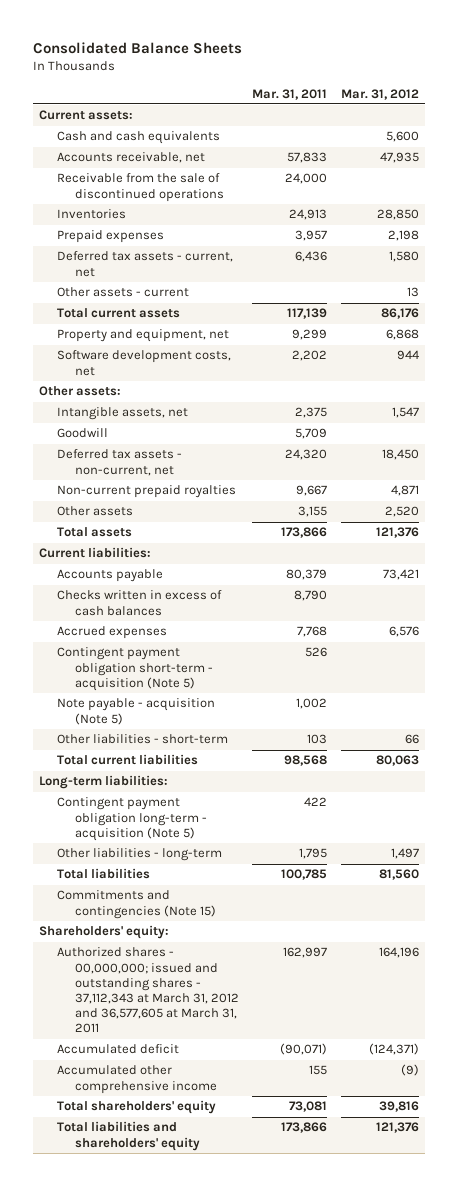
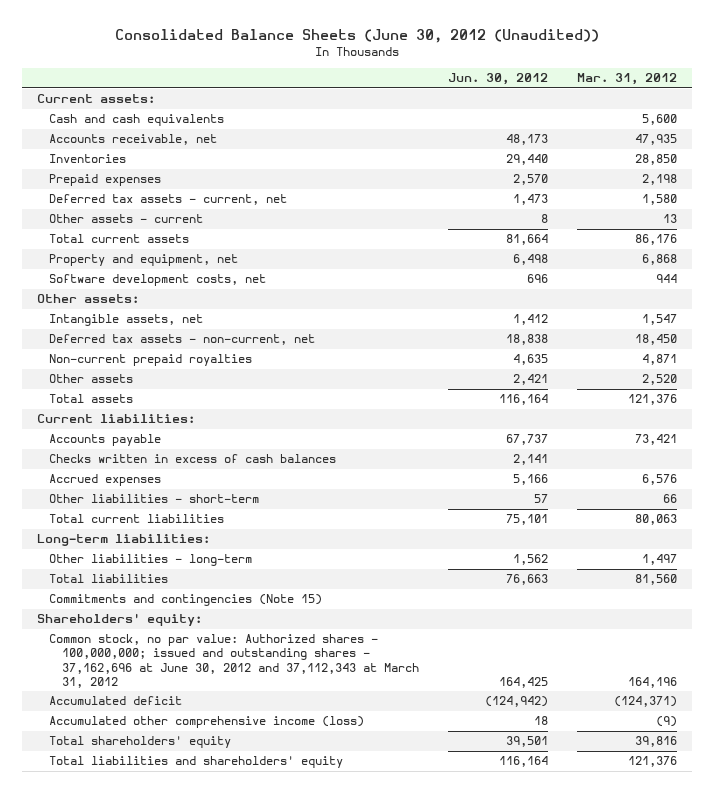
[32,41,242,54] Consolidated Balance Sheets -> [114,29,599,44] Consolidated Balance Sheets (June 30, 2012 (Unaudited))
[252,88,328,100] Mar. 31, 2011 -> none
none -> [448,73,549,86] Jun. 30, 2012
[57,173,224,202] Receivable from the sale of discontinued operations -> none
[57,428,109,439] Goodwill -> none
[57,647,213,691] Contingent payment obligation short-term - acquisition (Note 5) -> none
[57,698,216,725] Note payable - acquisition (Note 5) -> none
[57,797,207,841] Contingent payment obligation long-term - acquisition (Note 5) -> none
[57,947,239,1034] Authorized shares - 00,000,000; issued and outstanding shares - 37,112,343 at March 31, 2012 and 36,577,605 at March 31, 2011 -> [49,634,419,688] Common stock, no par value: Authorized shares - 100,000,000; issued and outstanding shares - 37,162,696 at June 30, 2012 and 37,112,343 at March 31, 2012
[57,1065,217,1094] Accumulated other comprehensive income -> [49,716,365,729] Accumulated other comprehensive income (loss)

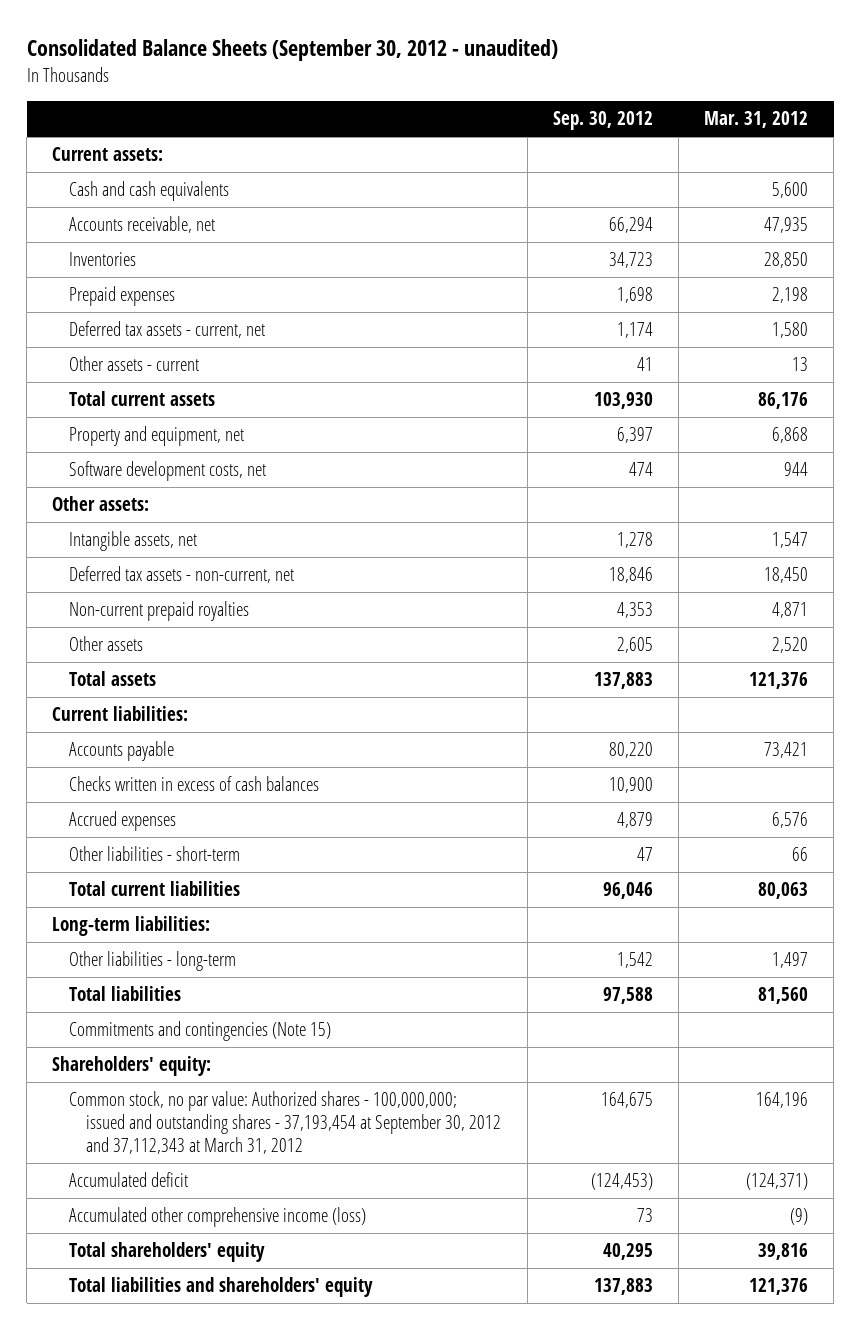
[114,29,599,44] Consolidated Balance Sheets (June 30, 2012 (Unaudited)) -> [26,39,558,62] Consolidated Balance Sheets (September 30, 2012 - unaudited)
[448,73,549,86] Jun. 30, 2012 -> none
none -> [552,111,653,131] Sep. 30, 2012
[49,634,419,688] Common stock, no par value: Authorized shares - 100,000,000; issued and outstanding shares - 37,162,696 at June 30, 2012 and 37,112,343 at March 31, 2012 -> [69,1091,502,1154] Common stock, no par value: Authorized shares - 100,000,000; issued and outstanding shares - 37,193,454 at September 30, 2012 and 37,112,343 at March 31, 2012

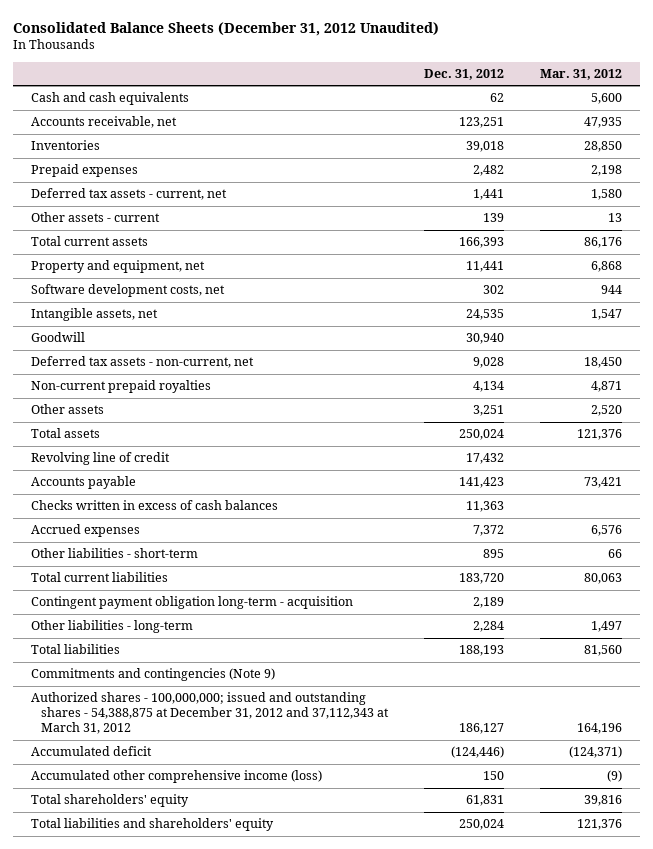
[26,39,558,62] Consolidated Balance Sheets (September 30, 2012 - unaudited) -> [13,21,440,36] Consolidated Balance Sheets (December 31, 2012 Unaudited)
[552,111,653,131] Sep. 30, 2012 -> none
none -> [424,68,505,80] Dec. 31, 2012
[52,147,164,162] Current assets: -> none
[52,496,150,512] Other assets: -> none
none -> [31,332,86,343] Goodwill
[52,706,189,722] Current liabilities: -> none
none -> [31,452,171,466] Revolving line of credit
[52,916,211,937] Long-term liabilities: -> none
none -> [31,596,354,610] Contingent payment obligation long-term - acquisition
[52,1056,212,1077] Shareholders' equity: -> none
[69,1021,332,1042] Commitments and contingencies (Note 15) -> [31,668,276,682] Commitments and contingencies (Note 9)
[69,1091,502,1154] Common stock, no par value: Authorized shares - 100,000,000; issued and outstanding shares - 37,193,454 at September 30, 2012 and 37,112,343 at March 31, 2012 -> [31,692,390,735] Authorized shares - 100,000,000; issued and outstanding shares - 54,388,875 at December 31, 2012 and 37,112,343 at March 31, 2012

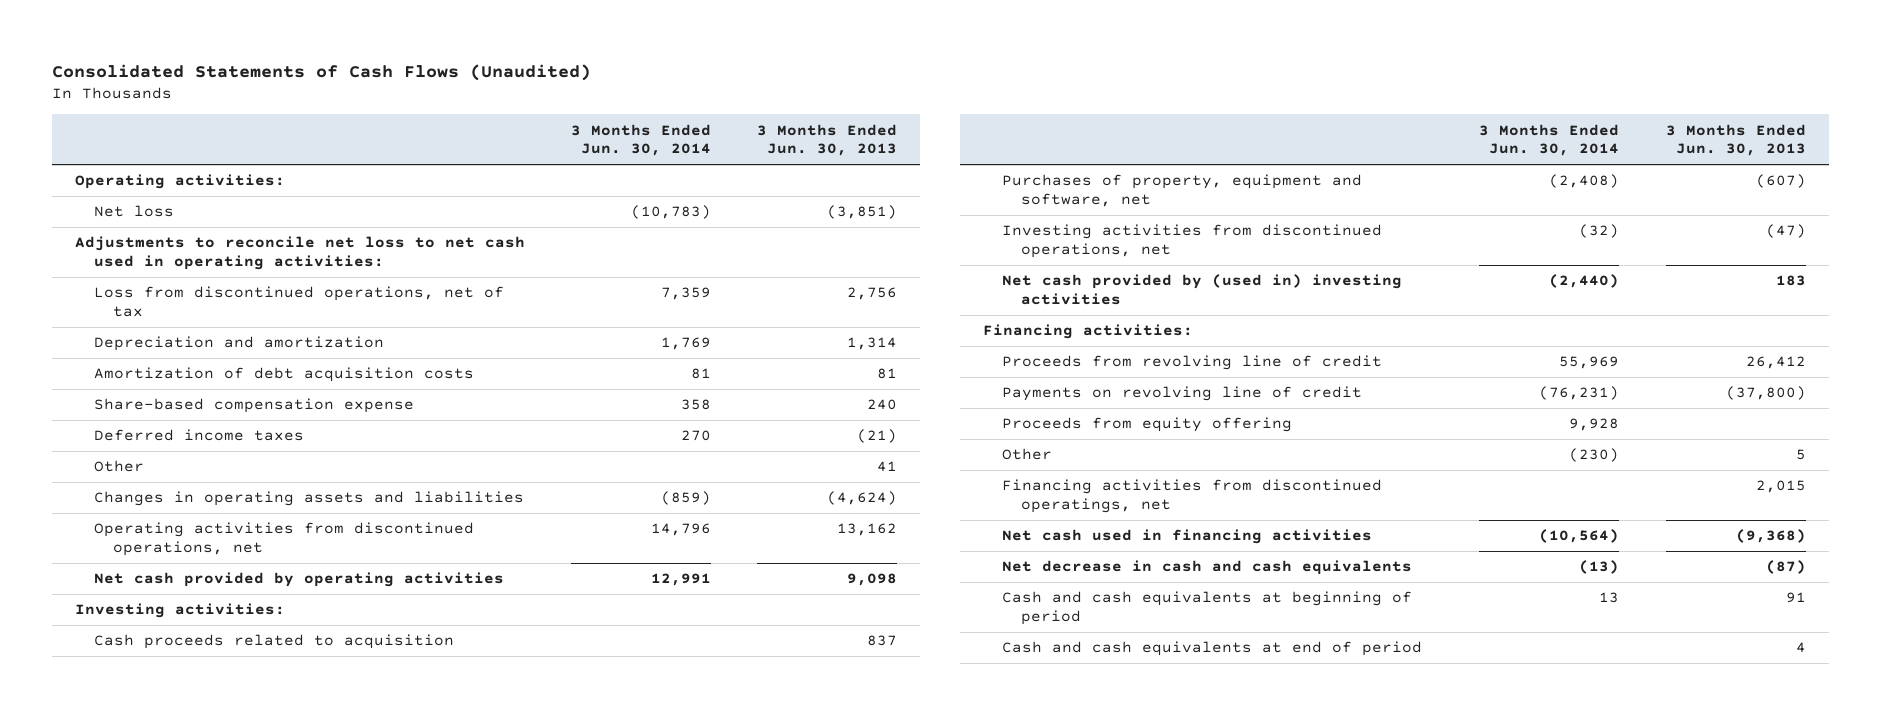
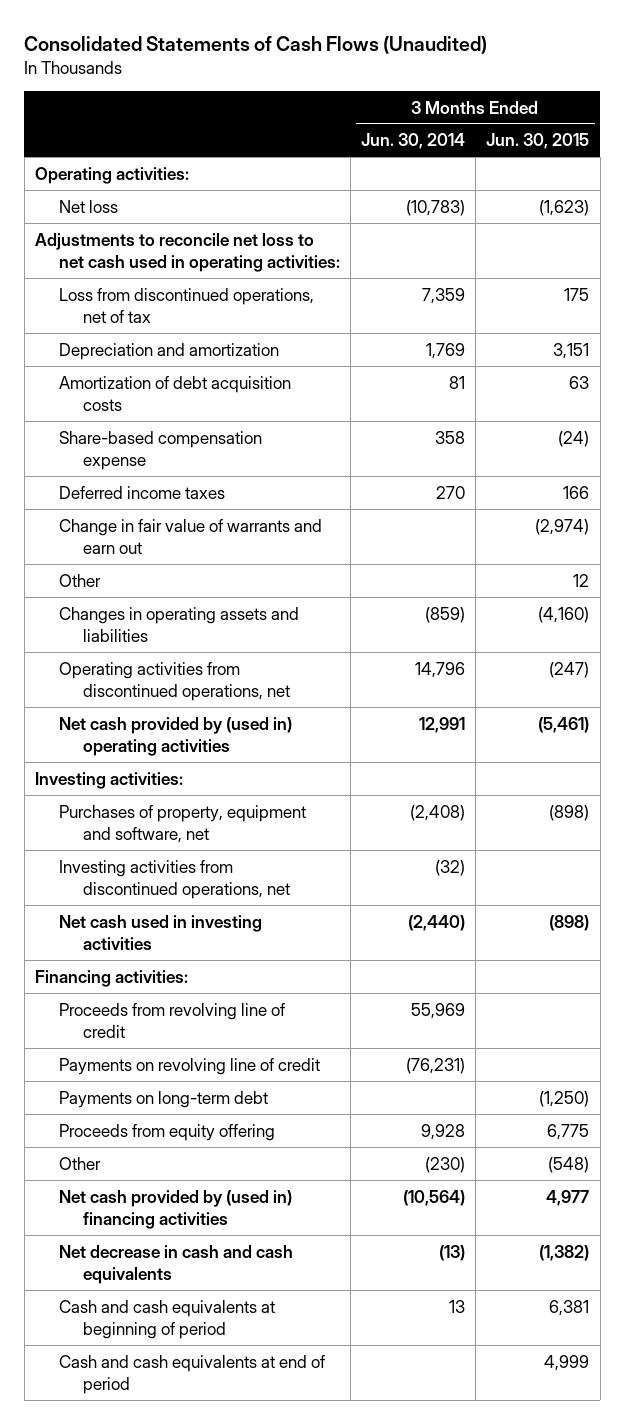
[757,123,898,157] 3 Months Ended Jun. 30, 2013 -> none
none -> [486,133,590,150] Jun. 30, 2015
none -> [58,518,322,554] Change in fair value of warrants and earn out
[93,572,504,588] Net cash provided by operating activities -> [58,716,292,756] Net cash provided by (used in) operating activities
[93,634,454,650] Cash proceeds related to acquisition -> none
[1002,274,1403,306] Net cash provided by (used in) investing activities -> [58,914,262,950] Net cash used in investing activities
none -> [58,1090,268,1108] Payments on long-term debt
[1002,479,1383,514] Financing activities from discontinued operatings, net -> none
[1002,529,1373,545] Net cash used in financing activities -> [58,1189,292,1229] Net cash provided by (used in) financing activities

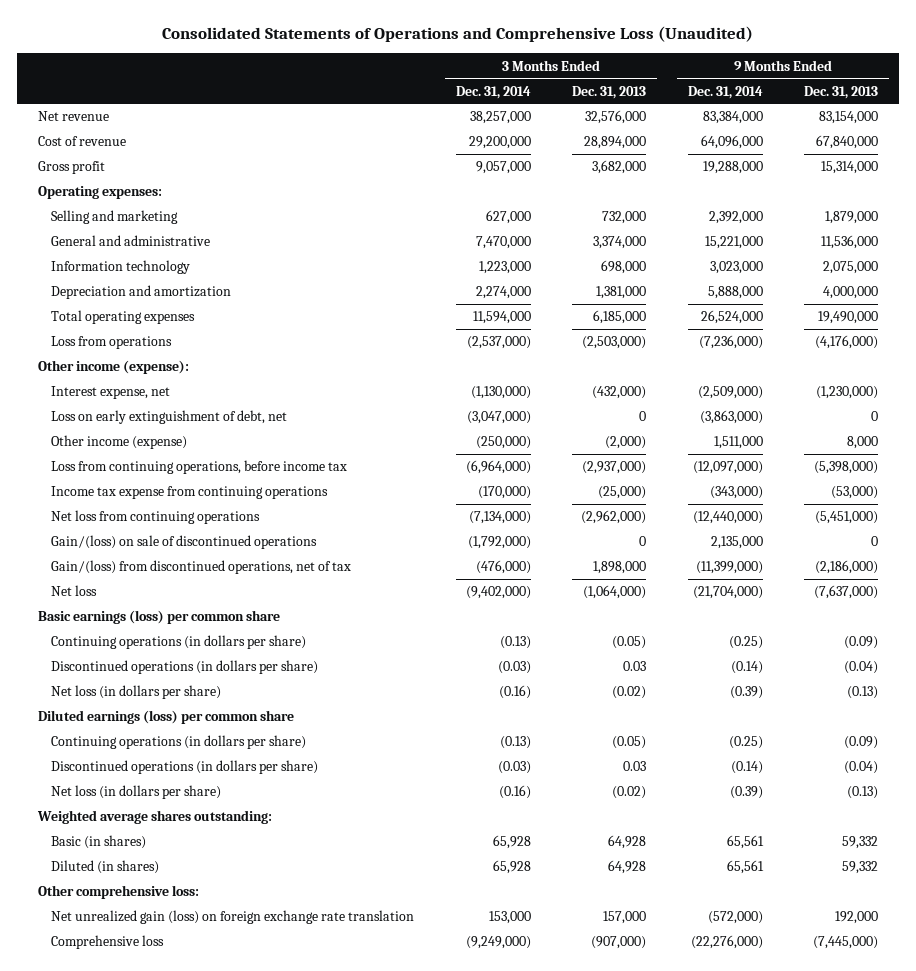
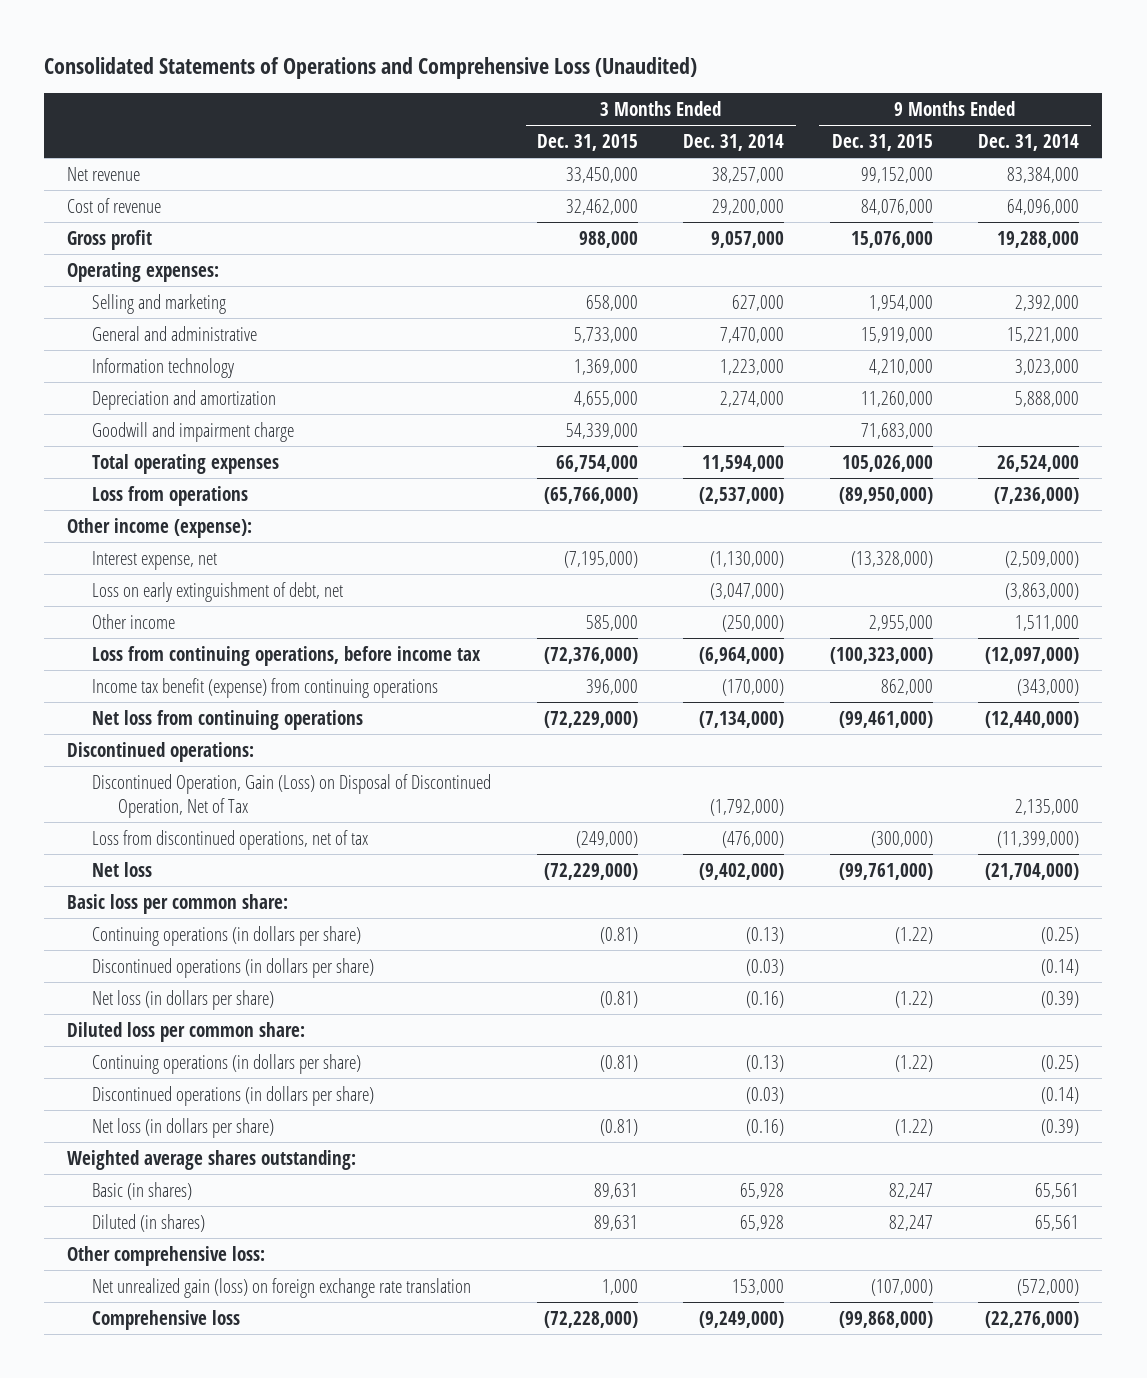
[572,85,647,99] Dec. 31, 2013 -> none
[804,85,879,99] Dec. 31, 2013 -> none
none -> [536,133,638,151] Dec. 31, 2015
none -> [831,133,933,151] Dec. 31, 2015
none -> [92,421,295,442] Goodwill and impairment charge
[51,435,188,450] Other income (expense) -> [92,613,176,629] Other income
[51,486,329,500] Income tax expense from continuing operations -> [92,677,439,698] Income tax benefit (expense) from continuing operations
none -> [67,741,255,762] Discontinued operations:
[51,535,318,550] Gain/(loss) on sale of discontinued operations -> [92,773,492,818] Discontinued Operation, Gain (Loss) on Disposal of Discontinued Operation, Net of Tax
[51,560,352,575] Gain/(loss) from discontinued operations, net of tax -> [92,829,369,850] Loss from discontinued operations, net of tax
[37,610,280,625] Basic earnings (loss) per common share -> [67,893,289,914] Basic loss per common share:
[37,710,294,725] Diluted earnings (loss) per common share -> [67,1021,306,1042] Diluted loss per common share:

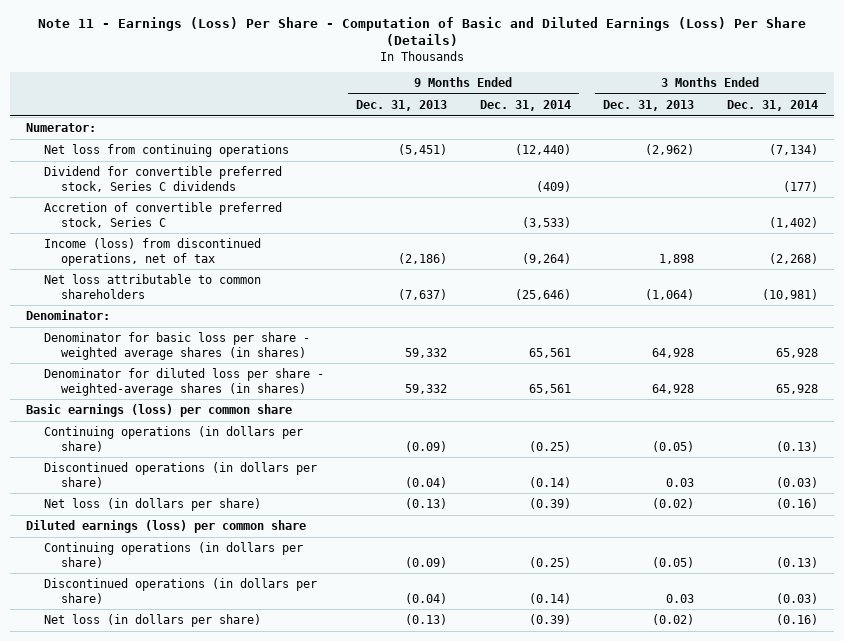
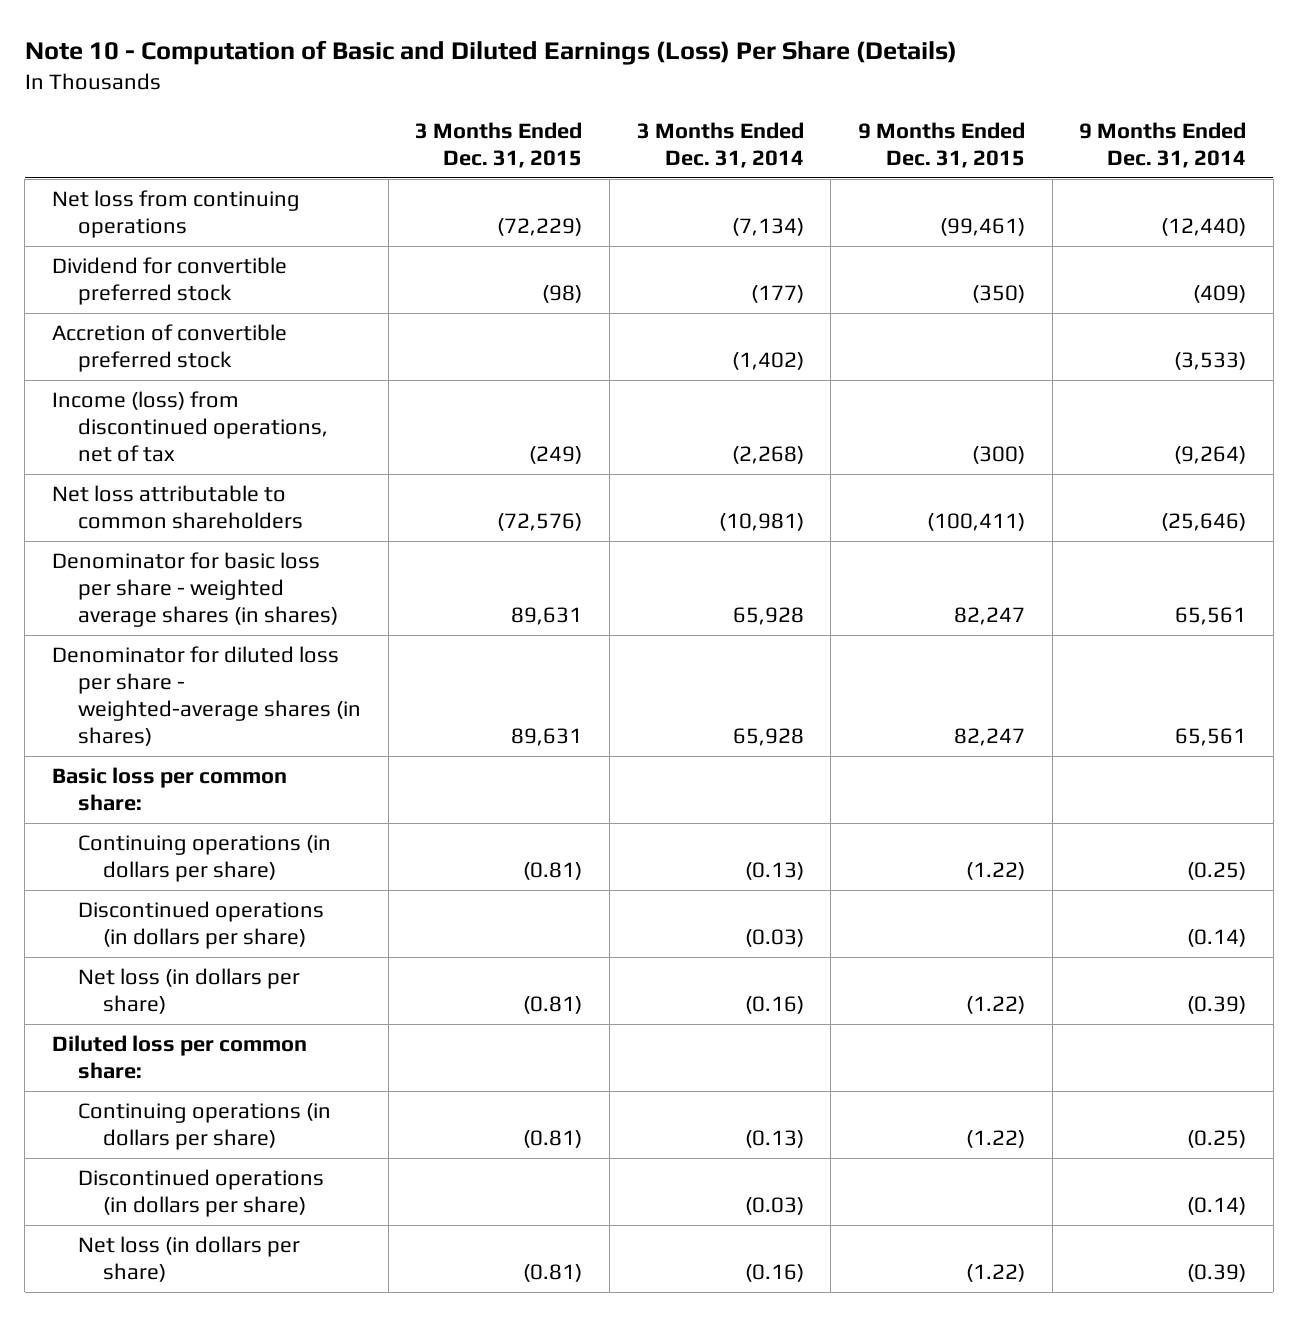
[38,16,807,47] Note 11 - Earnings (Loss) Per Share - Computation of Basic and Diluted Earnings (Loss) Per Share (Details) -> [24,40,957,66] Note 10 - Computation of Basic and Diluted Earnings (Loss) Per Share (Details)
[356,100,448,112] Dec. 31, 2013 -> none
[603,100,695,112] Dec. 31, 2013 -> none
none -> [415,122,583,168] 3 Months Ended Dec. 31, 2015
none -> [857,122,1025,168] 9 Months Ended Dec. 31, 2015
[26,123,97,133] Numerator: -> none
[43,166,282,192] Dividend for convertible preferred stock, Series C dividends -> [52,257,288,306] Dividend for convertible preferred stock
[43,202,282,228] Accretion of convertible preferred stock, Series C -> [52,324,288,373] Accretion of convertible preferred stock
[26,310,111,321] Denominator: -> none
[26,404,293,418] Basic earnings (loss) per common share -> [52,767,288,812] Basic loss per common share:
[26,520,307,534] Diluted earnings (loss) per common share -> [52,1035,308,1080] Diluted loss per common share:

